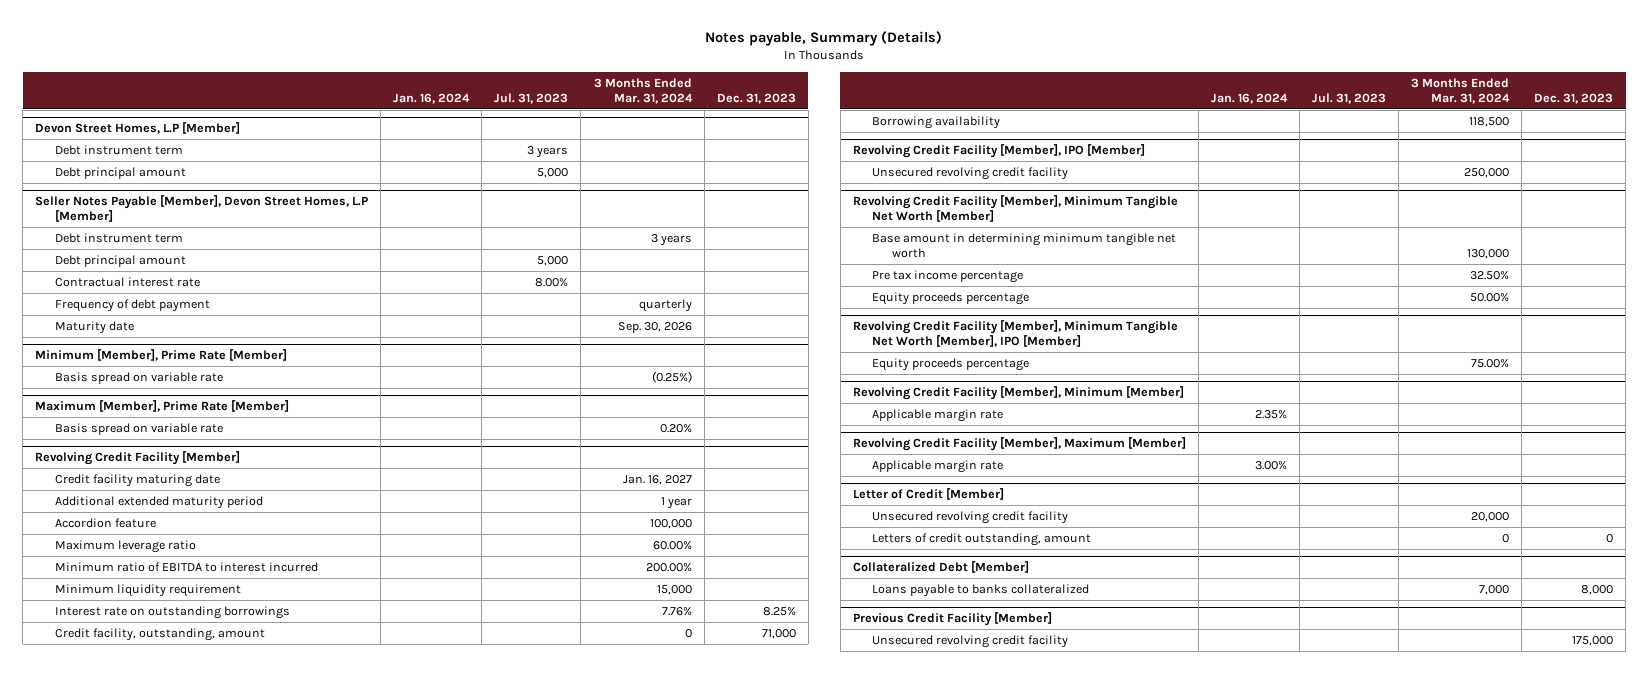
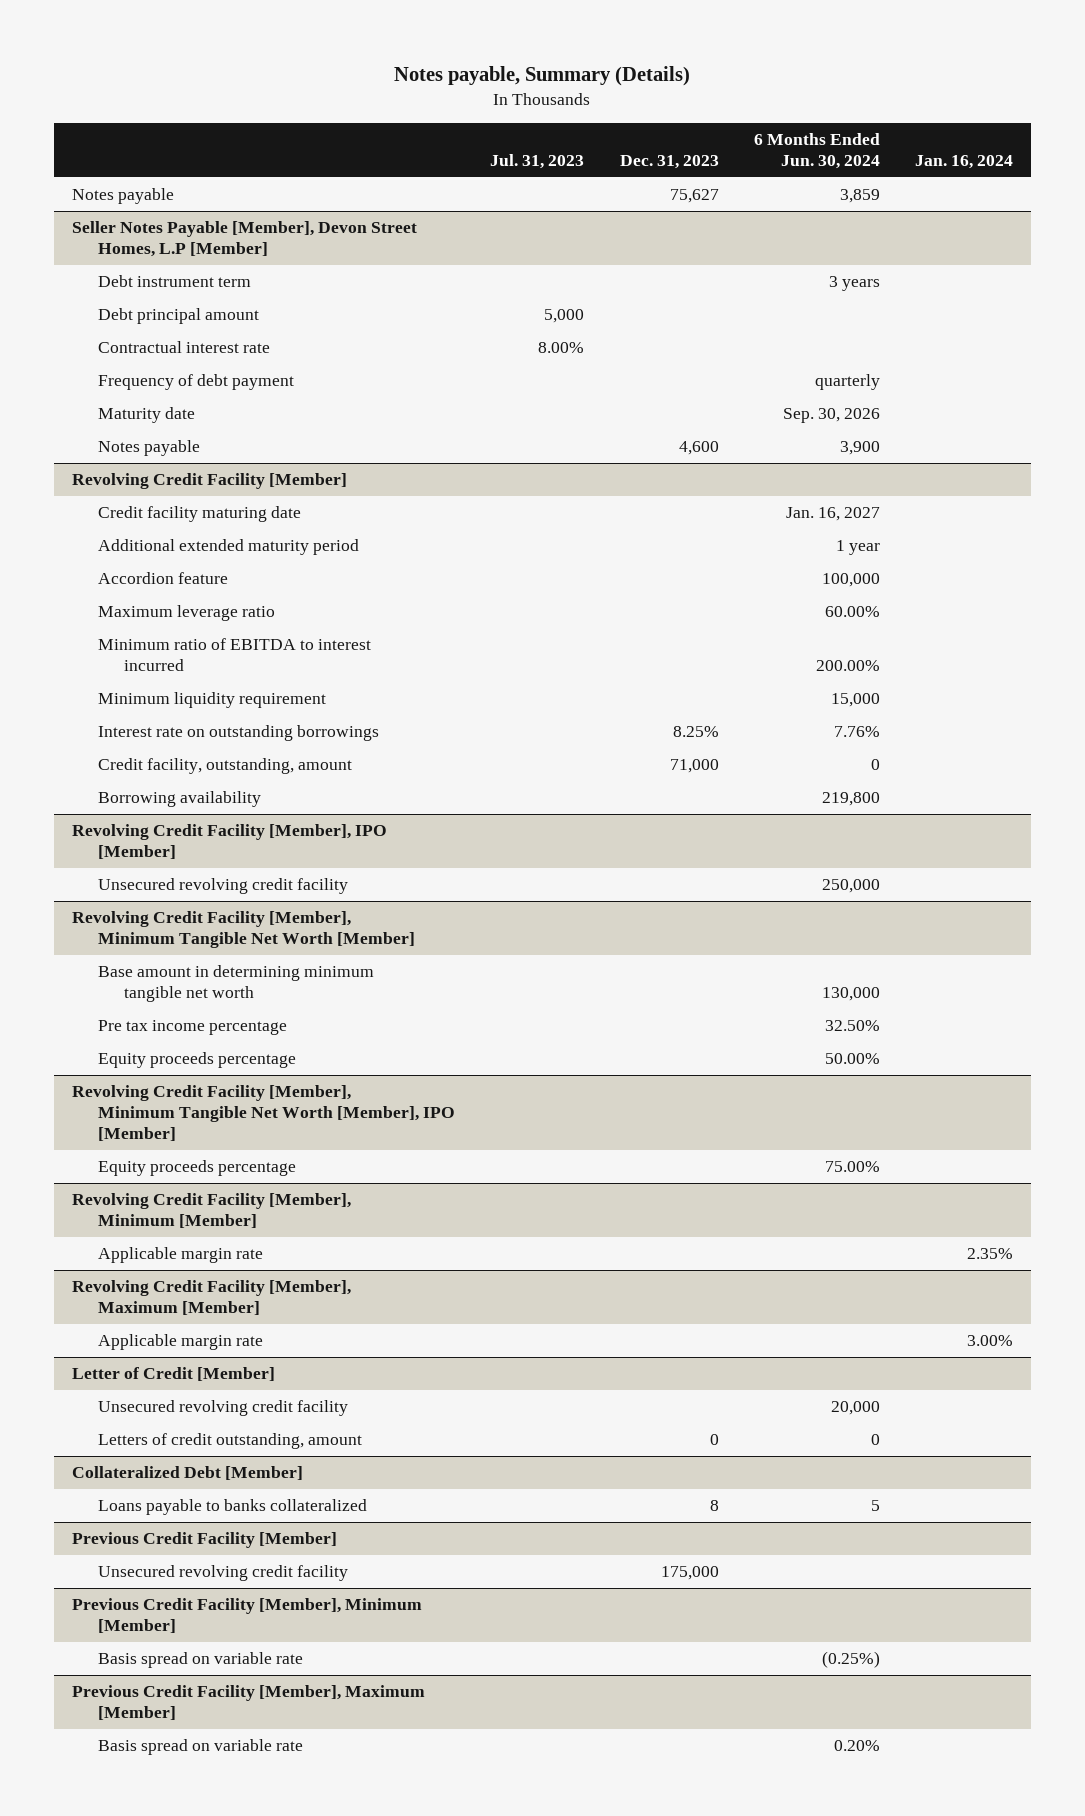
[593,78,693,105] 3 Months Ended Mar. 31, 2024 -> none
none -> [753,133,880,170] 6 Months Ended Jun. 30, 2024
[35,122,241,135] Devon Street Homes, L.P [Member] -> none
[54,144,183,155] Debt instrument term -> none
[54,166,186,179] Debt principal amount -> none
none -> [71,188,174,205] Notes payable
[35,349,288,362] Minimum [Member], Prime Rate [Member] -> none
[54,371,223,384] Basis spread on variable rate -> none
[35,400,290,413] Maximum [Member], Prime Rate [Member] -> none
[54,422,223,435] Basis spread on variable rate -> none
none -> [98,440,201,457] Notes payable
[1581,584,1614,595] 8,000 -> [709,1500,719,1512] 8
none -> [71,1598,422,1634] Previous Credit Facility [Member], Minimum [Member]
none -> [98,1652,304,1669] Basis spread on variable rate
none -> [71,1685,425,1721] Previous Credit Facility [Member], Maximum [Member]
none -> [98,1739,304,1756] Basis spread on variable rate

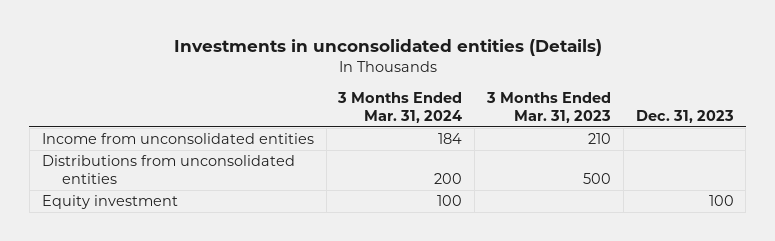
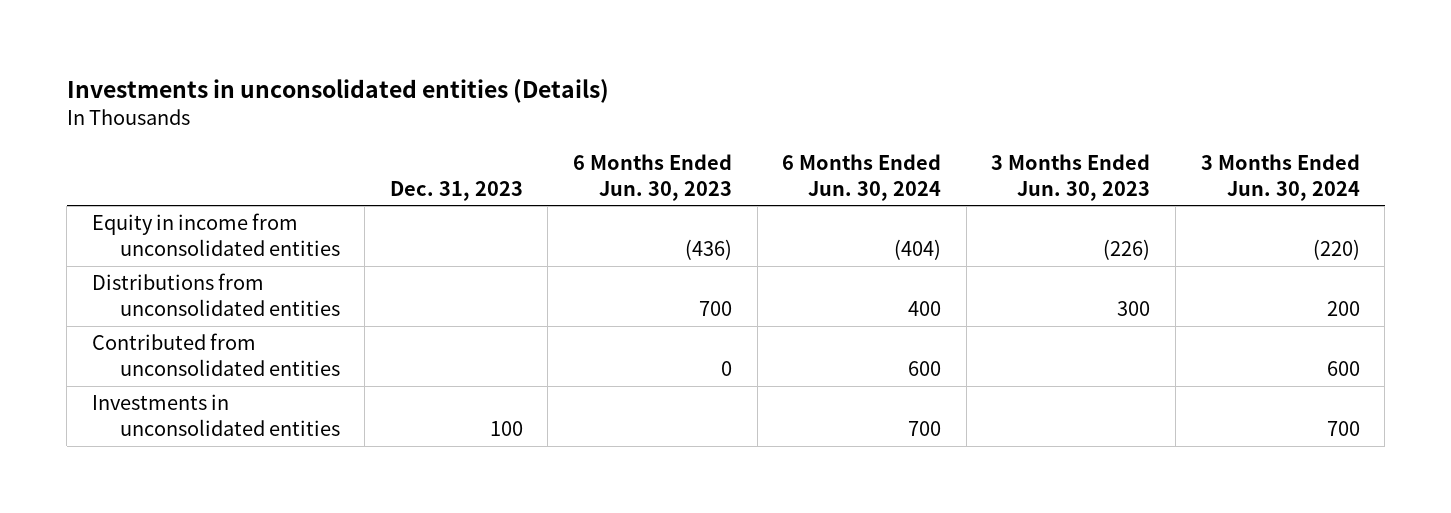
[337,92,463,123] 3 Months Ended Mar. 31, 2024 -> none
[485,92,611,123] 3 Months Ended Mar. 31, 2023 -> none
none -> [572,153,732,201] 6 Months Ended Jun. 30, 2023
none -> [782,153,942,201] 6 Months Ended Jun. 30, 2024
none -> [991,153,1151,201] 3 Months Ended Jun. 30, 2023
none -> [1200,153,1360,201] 3 Months Ended Jun. 30, 2024
[41,133,314,145] Income from unconsolidated entities -> [91,213,340,257] Equity in income from unconsolidated entities
none -> [91,333,340,377] Contributed from unconsolidated entities
[41,195,178,210] Equity investment -> [91,394,340,437] Investments in unconsolidated entities

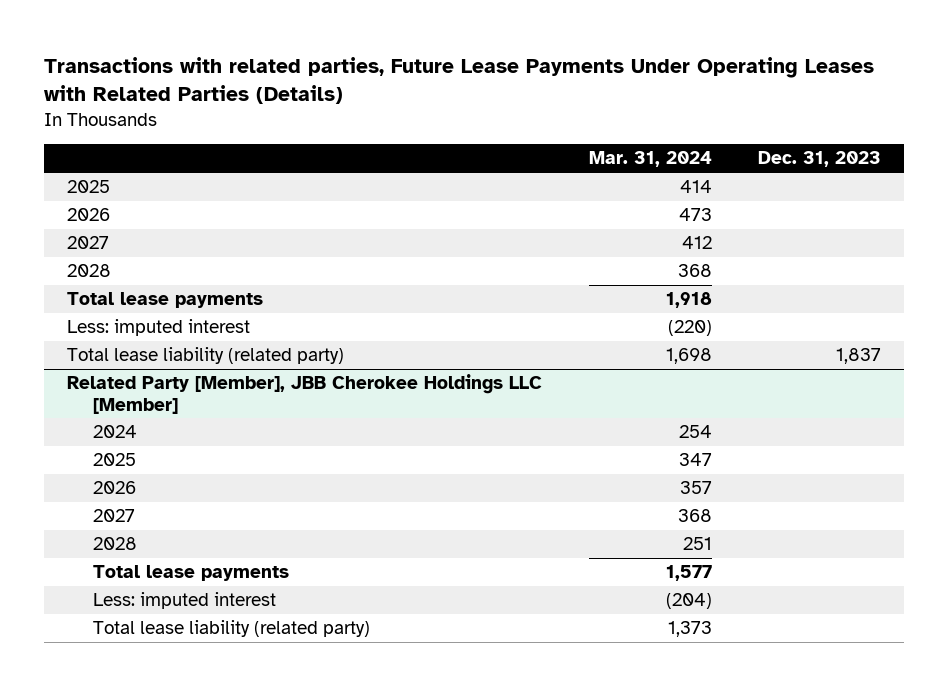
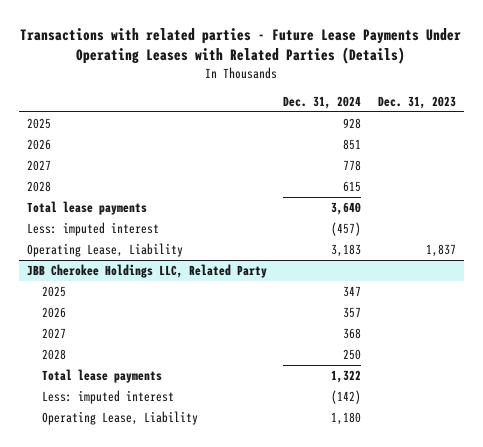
[44,56,875,105] Transactions with related parties, Future Lease Payments Under Operating Leases with Related Parties (Details) -> [20,27,462,65] Transactions with related parties - Future Lease Payments Under Operating Leases with Related Parties (Details)
[588,151,712,168] Mar. 31, 2024 -> none
none -> [283,95,362,109] Dec. 31, 2024
[93,425,138,439] 2024 -> none
[67,347,345,365] Total lease liability (related party) -> [27,242,184,257] Operating Lease, Liability
[67,374,543,414] Related Party [Member], JBB Cherokee Holdings LLC [Member] -> [27,263,268,278] JBB Cherokee Holdings LLC, Related Party
[93,620,371,638] Total lease liability (related party) -> [41,410,198,425] Operating Lease, Liability

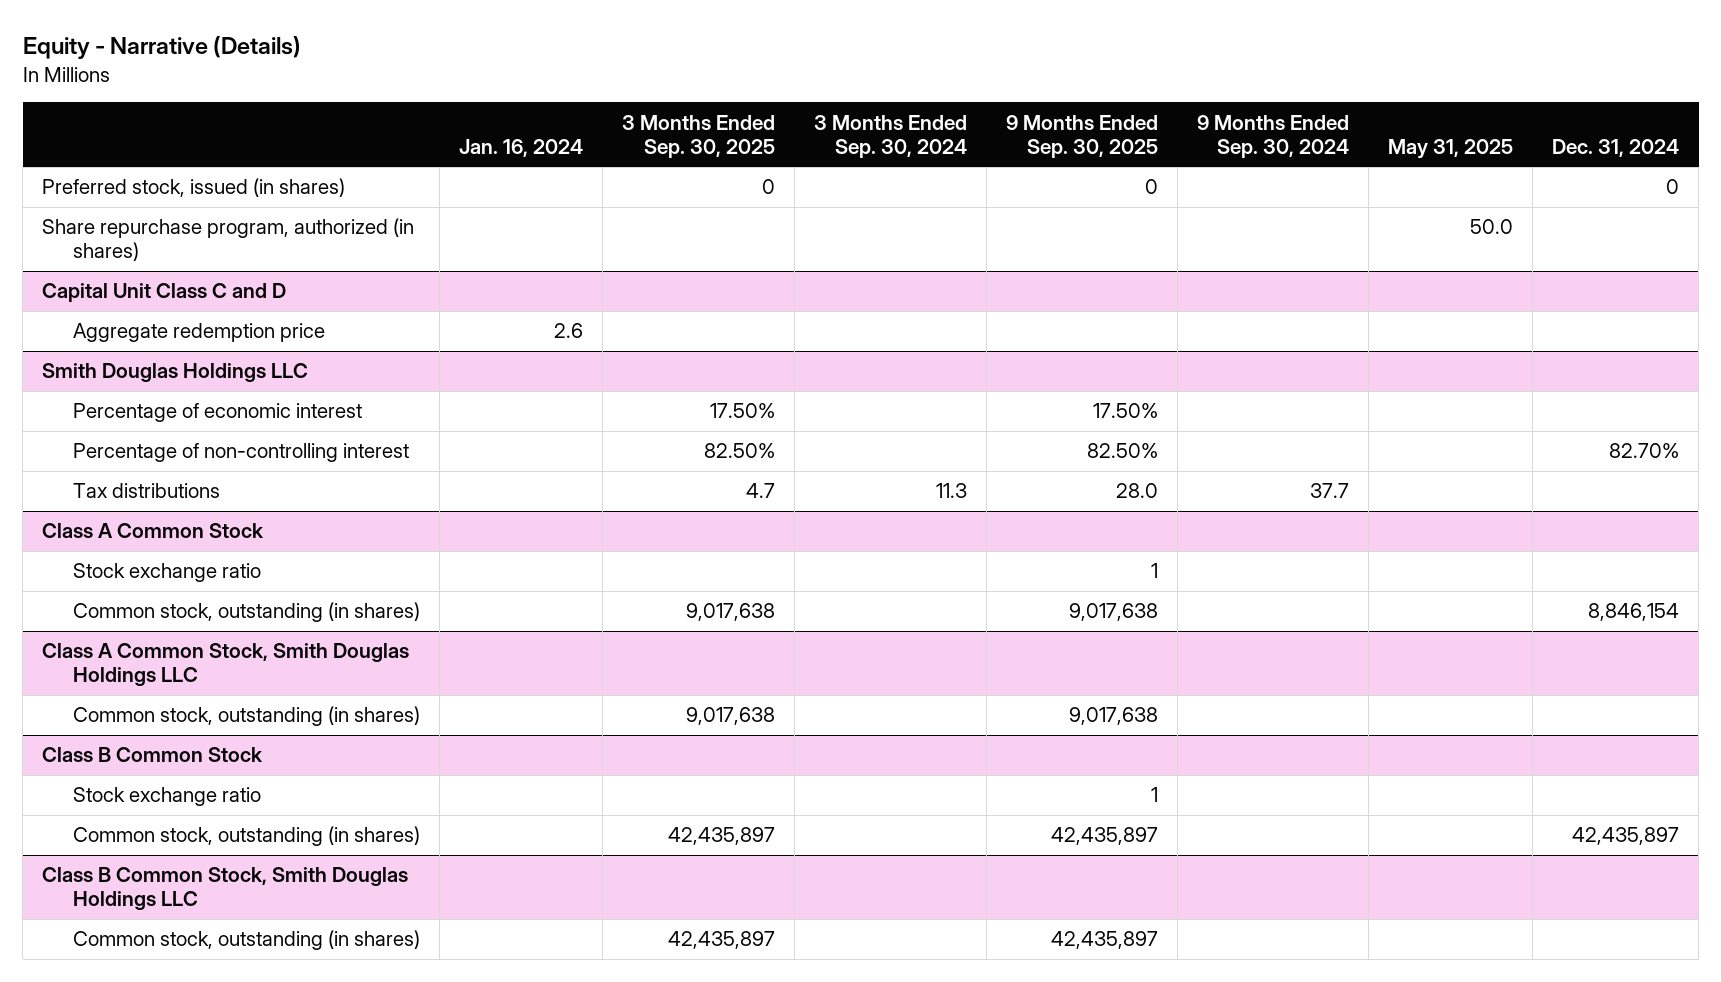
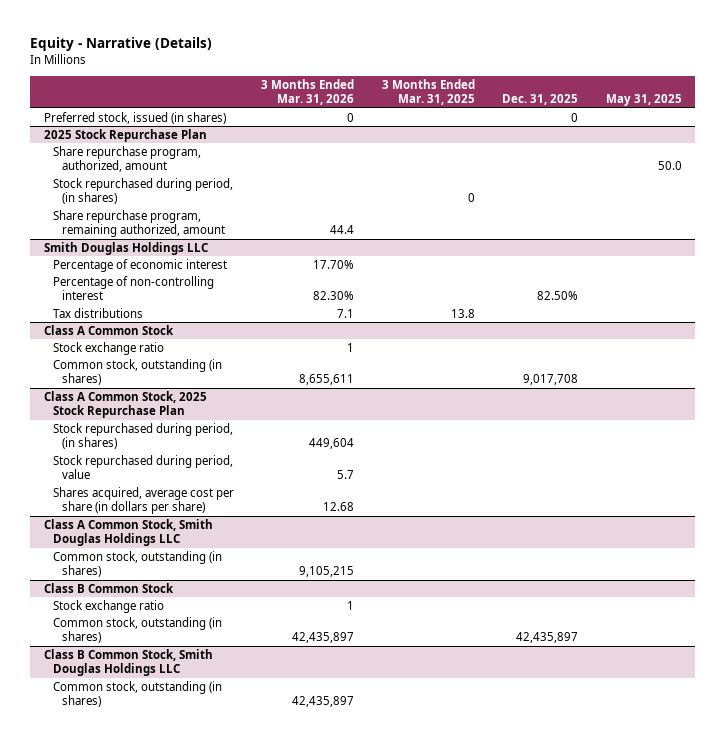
[458,138,583,157] Jan. 16, 2024 -> none
[621,114,775,158] 3 Months Ended Sep. 30, 2025 -> none
[813,114,967,158] 3 Months Ended Sep. 30, 2024 -> none
[1005,114,1158,158] 9 Months Ended Sep. 30, 2025 -> none
[1196,114,1349,158] 9 Months Ended Sep. 30, 2024 -> none
[1552,138,1680,157] Dec. 31, 2024 -> none
none -> [261,78,355,106] 3 Months Ended Mar. 31, 2026
none -> [381,78,475,106] 3 Months Ended Mar. 31, 2025
none -> [502,94,579,106] Dec. 31, 2025
[42,218,415,262] Share repurchase program, authorized (in shares) -> none
[42,283,287,303] Capital Unit Class C and D -> none
[72,323,325,343] Aggregate redemption price -> none
none -> [44,128,208,142] 2025 Stock Repurchase Plan
none -> [53,145,202,173] Share repurchase program, authorized, amount
none -> [53,177,234,205] Stock repurchased during period, (in shares)
none -> [53,209,226,238] Share repurchase program, remaining authorized, amount
none -> [44,390,208,419] Class A Common Stock, 2025 Stock Repurchase Plan
none -> [53,422,234,450] Stock repurchased during period, (in shares)
none -> [53,454,234,480] Stock repurchased during period, value
none -> [53,486,235,515] Shares acquired, average cost per share (in dollars per share)

